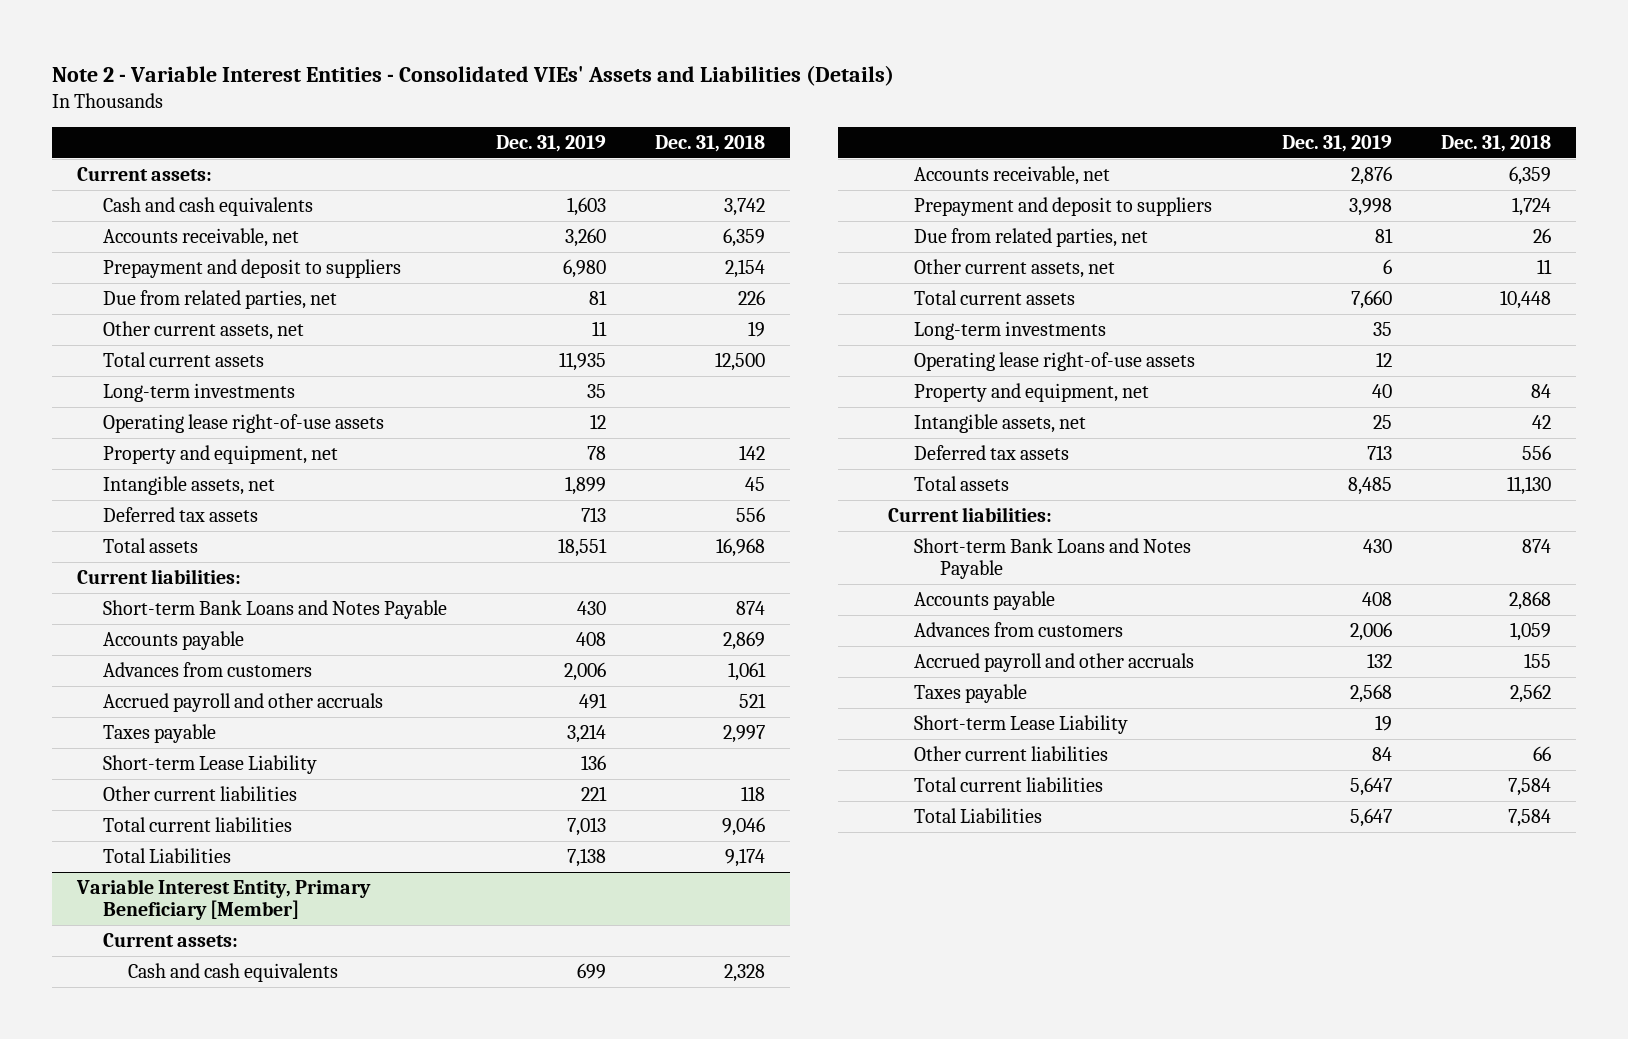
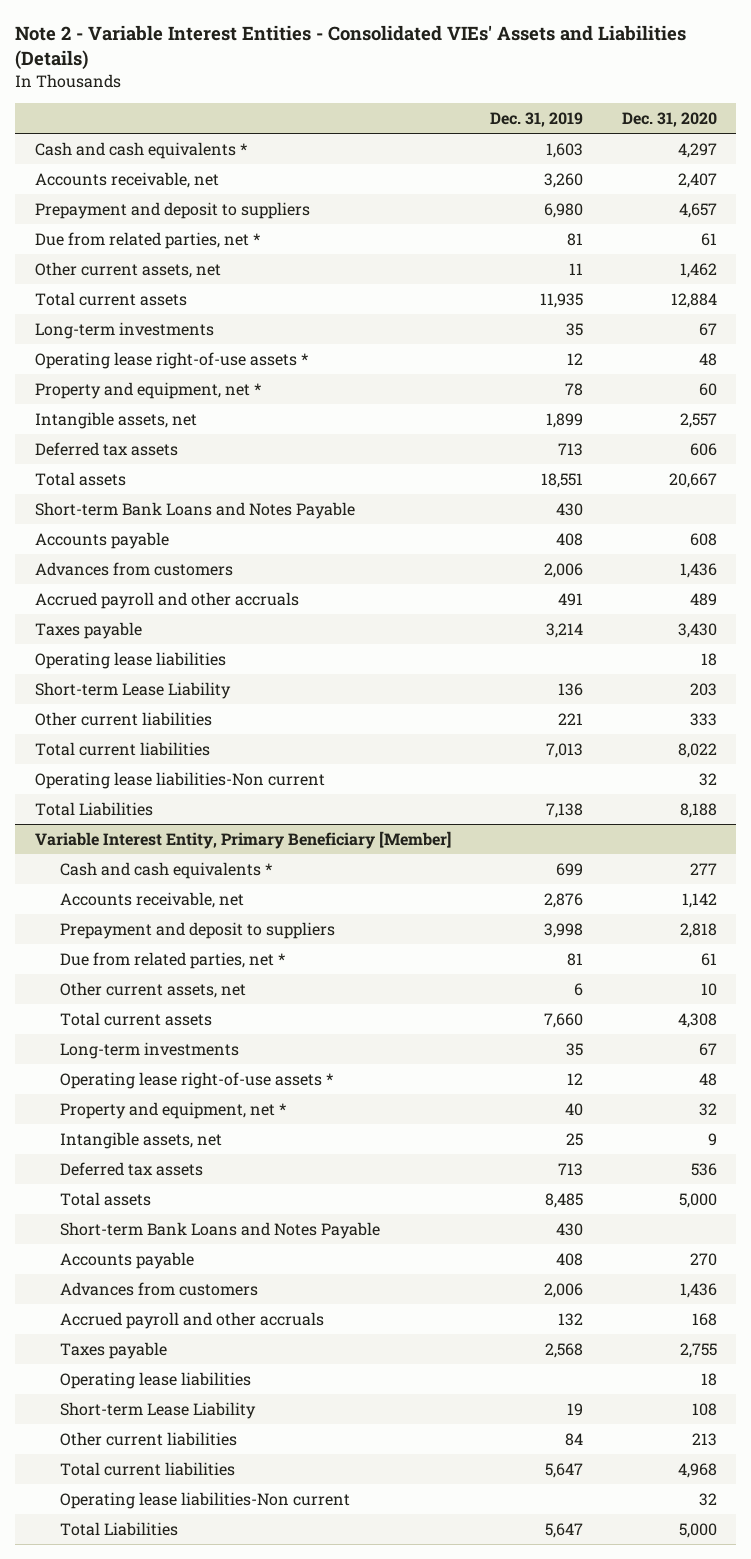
[655,134,766,152] Dec. 31, 2018 -> none
none -> [621,111,717,127] Dec. 31, 2020
[76,166,212,181] Current assets: -> none
[102,196,313,216] Cash and cash equivalents -> [34,141,247,159] Cash and cash equivalents *
[102,289,337,309] Due from related parties, net -> [34,231,260,249] Due from related parties, net *
[102,413,384,433] Operating lease right-of-use assets -> [34,351,308,369] Operating lease right-of-use assets *
[102,444,338,464] Property and equipment, net -> [34,381,261,399] Property and equipment, net *
[76,568,241,584] Current liabilities: -> none
none -> [34,651,226,669] Operating lease liabilities
none -> [34,771,325,789] Operating lease liabilities-Non current
[102,932,238,947] Current assets: -> none
[128,962,339,982] Cash and cash equivalents -> [59,861,272,879] Cash and cash equivalents *
[914,227,1149,247] Due from related parties, net -> [59,951,285,969] Due from related parties, net *
[914,351,1196,371] Operating lease right-of-use assets -> [59,1071,333,1089] Operating lease right-of-use assets *
[914,382,1150,402] Property and equipment, net -> [59,1101,286,1119] Property and equipment, net *
[888,506,1053,522] Current liabilities: -> none
none -> [59,1371,251,1389] Operating lease liabilities
none -> [59,1491,350,1509] Operating lease liabilities-Non current

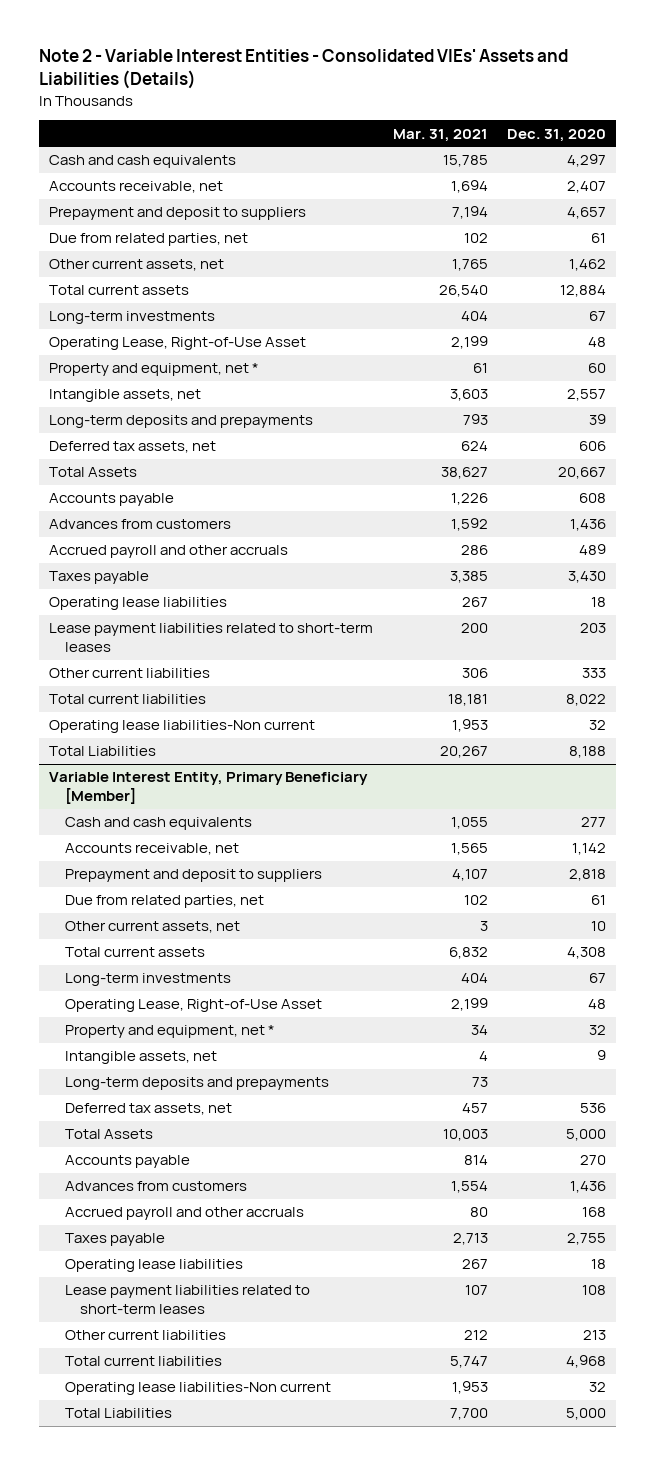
[489,111,583,127] Dec. 31, 2019 -> none
none -> [392,128,488,142] Mar. 31, 2021
[34,141,247,159] Cash and cash equivalents * -> [49,155,237,169] Cash and cash equivalents
[34,231,260,249] Due from related parties, net * -> [49,233,249,247] Due from related parties, net
[34,351,308,369] Operating lease right-of-use assets * -> [49,337,307,351] Operating Lease, Right-of-Use Asset
[34,501,355,519] Short-term Bank Loans and Notes Payable -> none
none -> [49,415,314,429] Long-term deposits and prepayments
[34,441,178,456] Deferred tax assets -> [49,441,217,454] Deferred tax assets, net
[34,471,126,486] Total assets -> [49,467,138,478] Total Assets
[34,681,231,699] Short-term Lease Liability -> [49,623,374,653] Lease payment liabilities related to short-term leases
[59,861,272,879] Cash and cash equivalents * -> [64,817,252,831] Cash and cash equivalents
[59,951,285,969] Due from related parties, net * -> [64,895,264,909] Due from related parties, net
[59,1071,333,1089] Operating lease right-of-use assets * -> [64,999,322,1013] Operating Lease, Right-of-Use Asset
[59,1221,380,1239] Short-term Bank Loans and Notes Payable -> none
none -> [64,1077,329,1091] Long-term deposits and prepayments
[59,1161,203,1176] Deferred tax assets -> [64,1103,232,1116] Deferred tax assets, net
[59,1191,151,1206] Total assets -> [64,1129,153,1140] Total Assets
[59,1401,256,1419] Short-term Lease Liability -> [64,1285,310,1315] Lease payment liabilities related to short-term leases

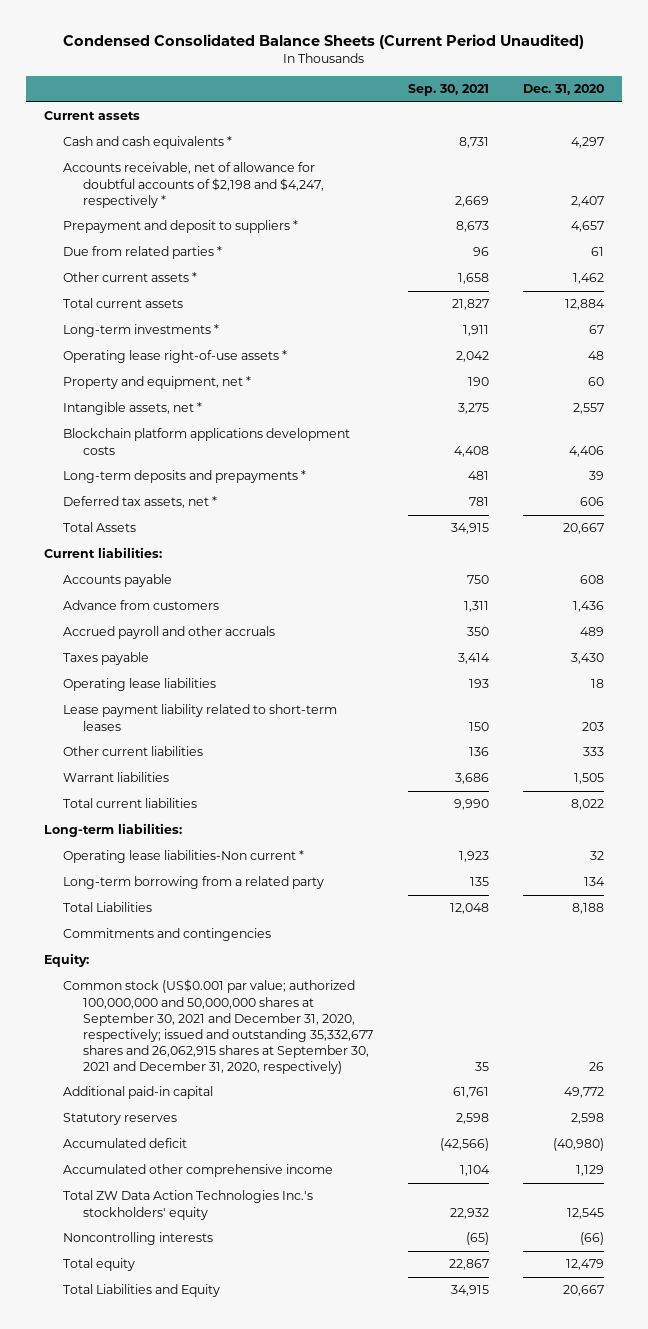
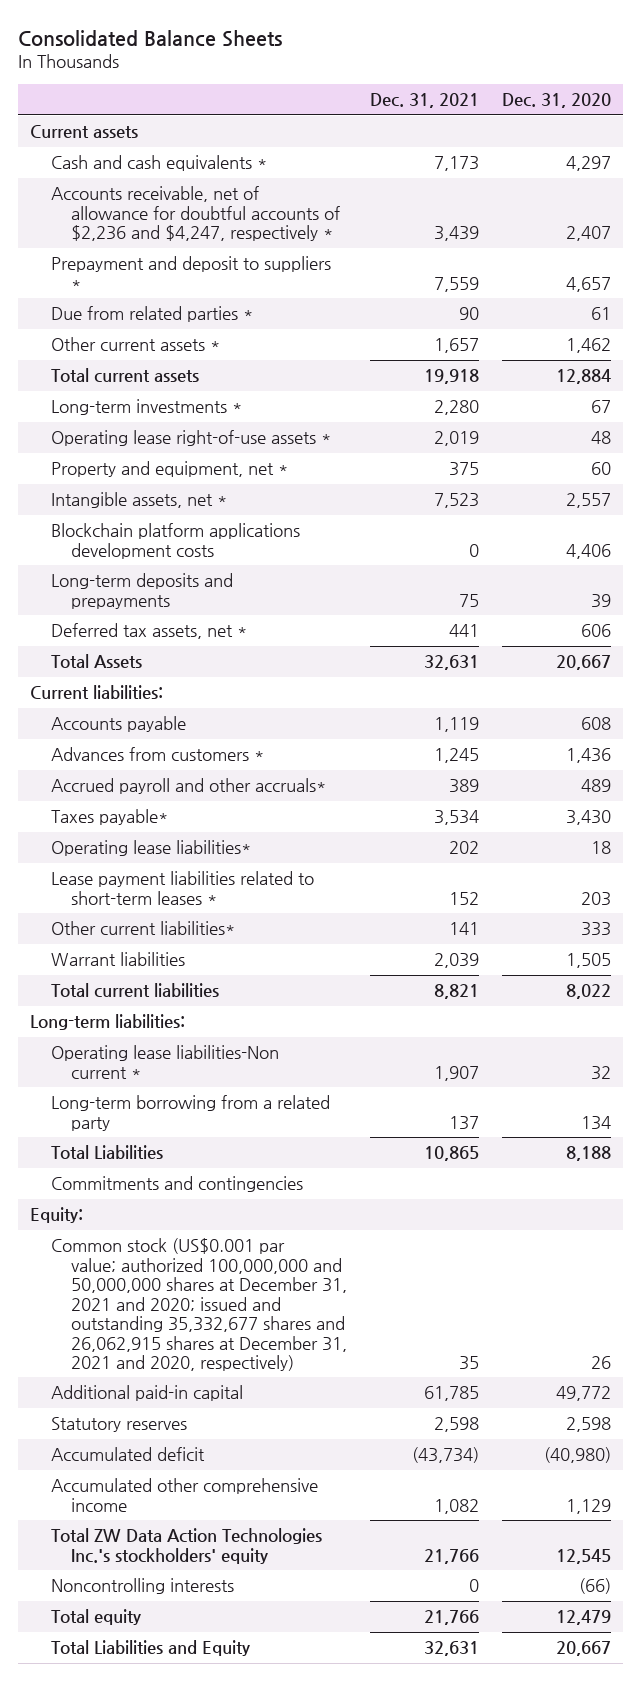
[62,33,584,49] Condensed Consolidated Balance Sheets (Current Period Unaudited) -> [18,29,283,47] Consolidated Balance Sheets
[407,84,489,97] Sep. 30, 2021 -> none
none -> [370,93,480,109] Dec. 31, 2021
[63,162,324,208] Accounts receivable, net of allowance for doubtful accounts of $2,198 and $4,247, respectively * -> [50,186,341,242] Accounts receivable, net of allowance for doubtful accounts of $2,236 and $4,247, respectively *
[63,470,307,484] Long-term deposits and prepayments * -> [50,573,233,609] Long-term deposits and prepayments
[63,600,220,611] Advance from customers -> [50,747,264,762] Advances from customers *
[63,626,276,640] Accrued payroll and other accruals -> [50,778,326,795] Accrued payroll and other accruals*
[63,652,150,666] Taxes payable -> [50,809,168,826] Taxes payable*
[63,678,217,692] Operating lease liabilities -> [50,840,251,857] Operating lease liabilities*
[63,704,338,731] Lease payment liability related to short-term leases -> [50,871,314,905] Lease payment liabilities related to short-term leases *
[63,746,204,757] Other current liabilities -> [50,921,235,936] Other current liabilities*
[63,979,373,1074] Common stock (US$0.001 par value; authorized 100,000,000 and 50,000,000 shares at September 30, 2021 and December 31, 2020, respectively; issued and outstanding 35,332,677 shares and 26,062,915 shares at September 30, 2021 and December 31, 2020, respectively) -> [50,1238,348,1371] Common stock (US$0.001 par value; authorized 100,000,000 and 50,000,000 shares at December 31, 2021 and 2020; issued and outstanding 35,332,677 shares and 26,062,915 shares at December 31, 2021 and 2020, respectively)

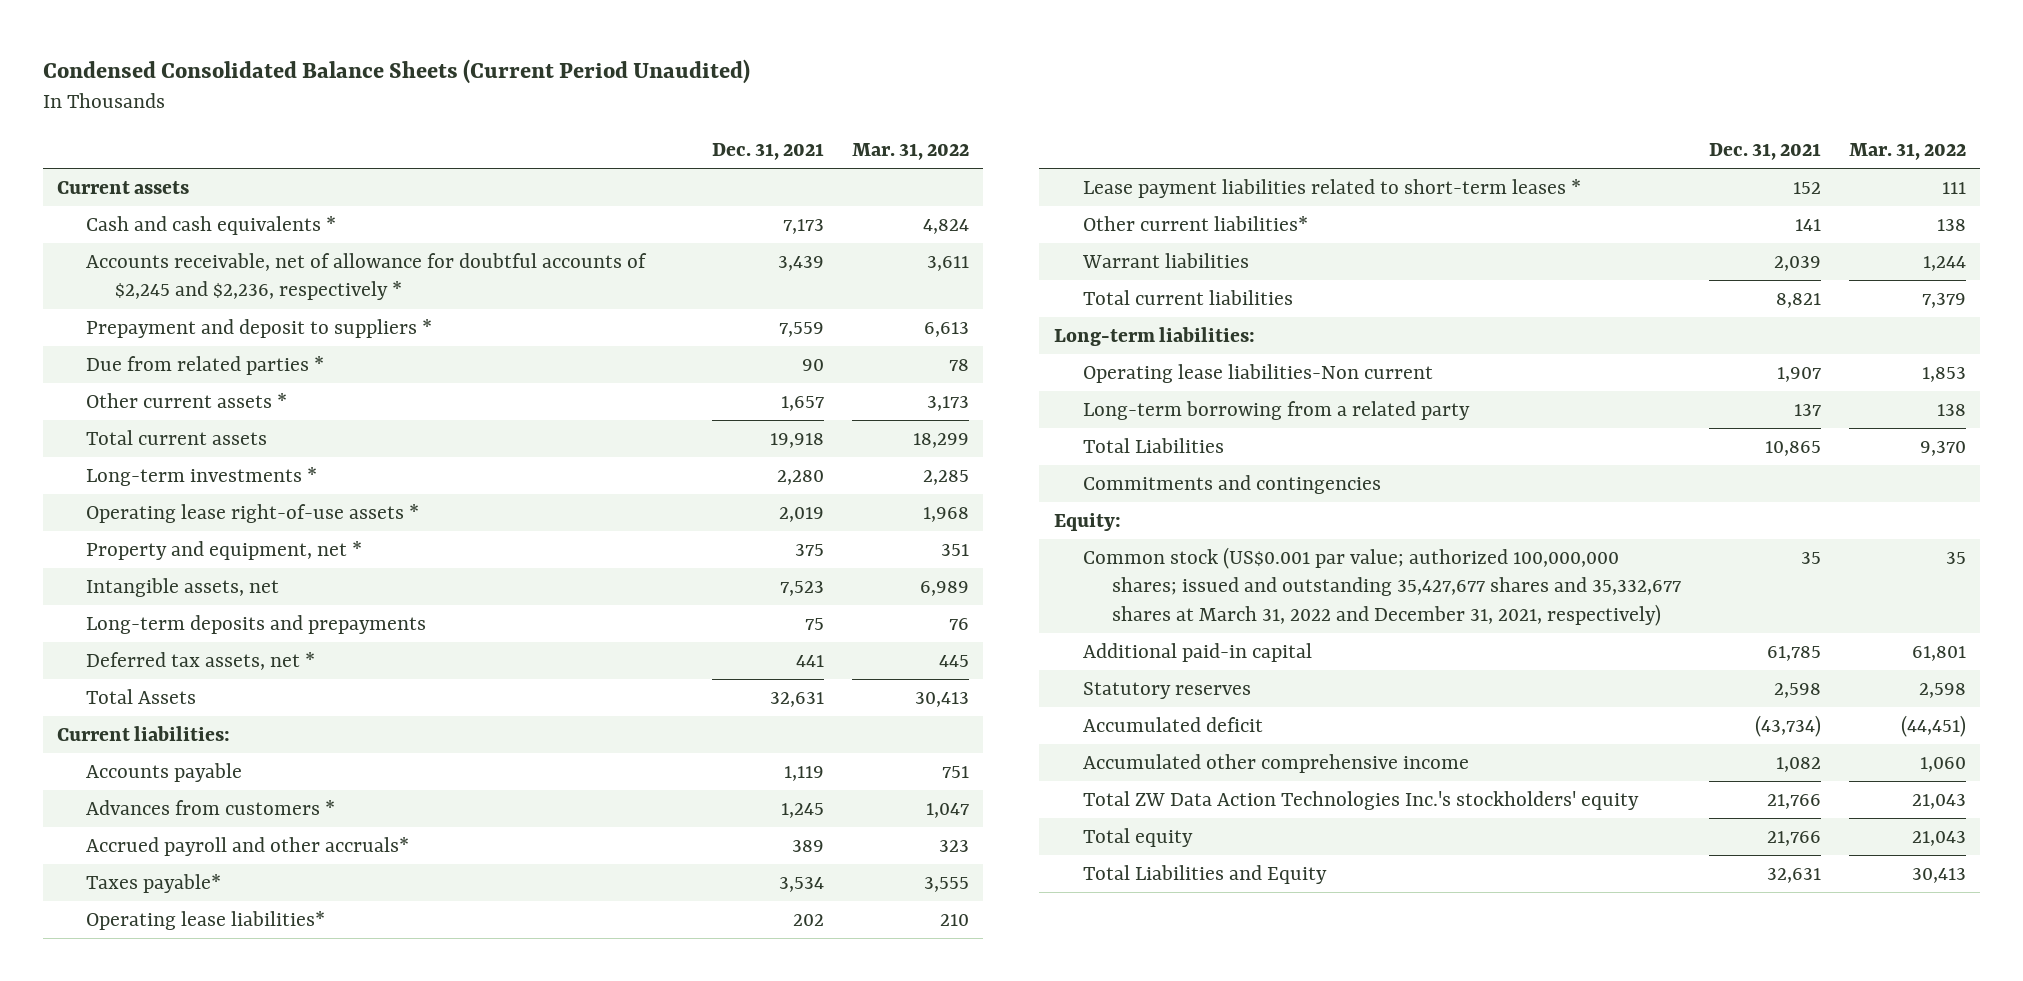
[18,29,283,47] Consolidated Balance Sheets -> [42,58,750,84] Condensed Consolidated Balance Sheets (Current Period Unaudited)
[502,93,612,109] Dec. 31, 2020 -> none
none -> [852,142,970,160] Mar. 31, 2022
[50,186,341,242] Accounts receivable, net of allowance for doubtful accounts of $2,236 and $4,247, respectively * -> [85,253,647,301] Accounts receivable, net of allowance for doubtful accounts of $2,245 and $2,236, respectively *
[50,523,300,559] Blockchain platform applications development costs -> none
[50,492,227,509] Intangible assets, net * -> [85,578,279,598] Intangible assets, net
[50,1045,279,1079] Operating lease liabilities-Non current * -> [1082,364,1433,384] Operating lease liabilities-Non current
[50,1238,348,1371] Common stock (US$0.001 par value; authorized 100,000,000 and 50,000,000 shares at December 31, 2021 and 2020; issued and outstanding 35,332,677 shares and 26,062,915 shares at December 31, 2021 and 2020, respectively) -> [1082,547,1681,626] Common stock (US$0.001 par value; authorized 100,000,000 shares; issued and outstanding 35,427,677 shares and 35,332,677 shares at March 31, 2022 and December 31, 2021, respectively)
[50,1578,234,1595] Noncontrolling interests -> none

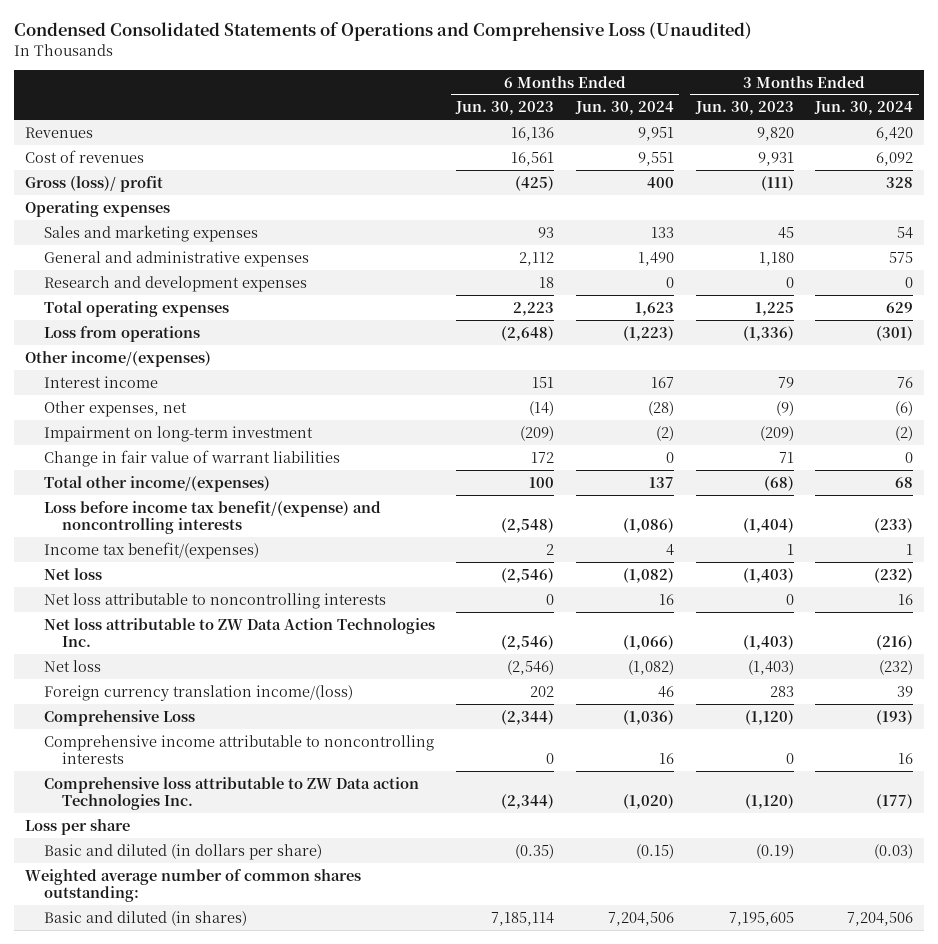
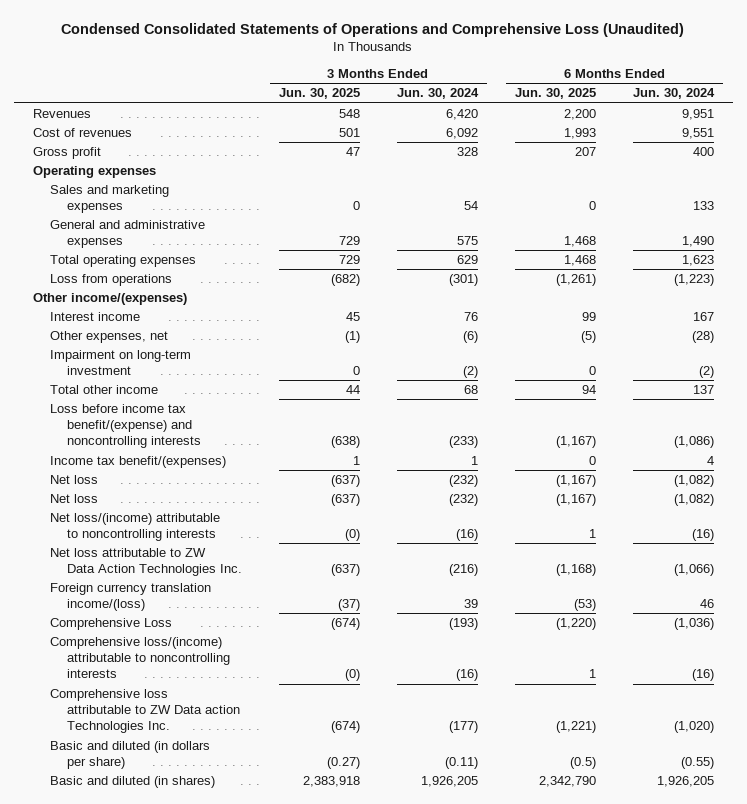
[455,101,555,116] Jun. 30, 2023 -> none
[694,101,794,116] Jun. 30, 2023 -> none
none -> [278,88,360,100] Jun. 30, 2025
none -> [515,88,597,100] Jun. 30, 2025
[24,175,163,192] Gross (loss)/ profit -> [32,147,101,160] Gross profit
[43,275,307,292] Research and development expenses -> none
[43,449,340,467] Change in fair value of warrant liabilities -> none
[43,475,270,492] Total other income/(expenses) -> [49,385,158,395] Total other income
[43,592,386,609] Net loss attributable to noncontrolling interests -> none
none -> [49,513,220,542] Net loss/(income) attributable to noncontrolling interests
[43,617,435,647] Net loss attributable to ZW Data Action Technologies Inc. -> [49,548,242,577] Net loss attributable to ZW Data Action Technologies Inc.
[43,734,434,764] Comprehensive income attributable to noncontrolling interests -> [49,637,230,679] Comprehensive loss/(income) attributable to noncontrolling interests
[658,752,674,764] 16 -> [692,669,715,682] (16)
[898,752,914,764] 16 -> [455,669,478,682] (16)
[24,818,130,835] Loss per share -> none
[24,868,361,902] Weighted average number of common shares outstanding: -> none
[635,843,674,859] (0.15) -> [681,757,715,770] (0.55)
[874,843,914,859] (0.03) -> [444,757,478,770] (0.11)
[607,911,674,926] 7,204,506 -> [657,776,715,788] 1,926,205
[847,911,914,926] 7,204,506 -> [420,776,478,788] 1,926,205

